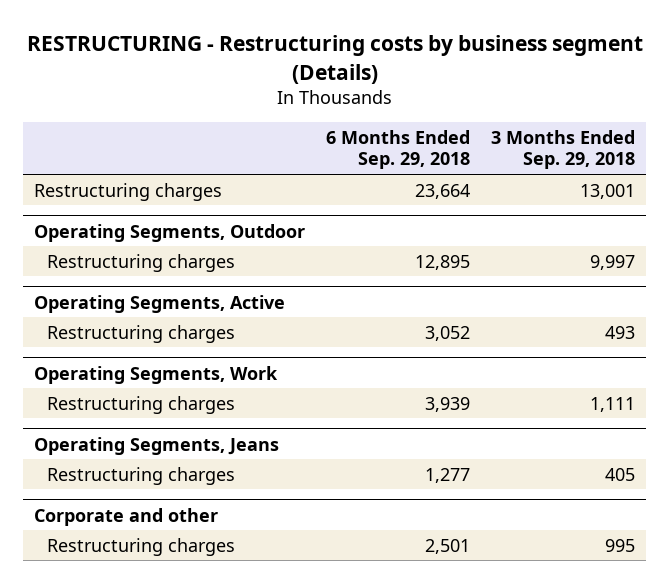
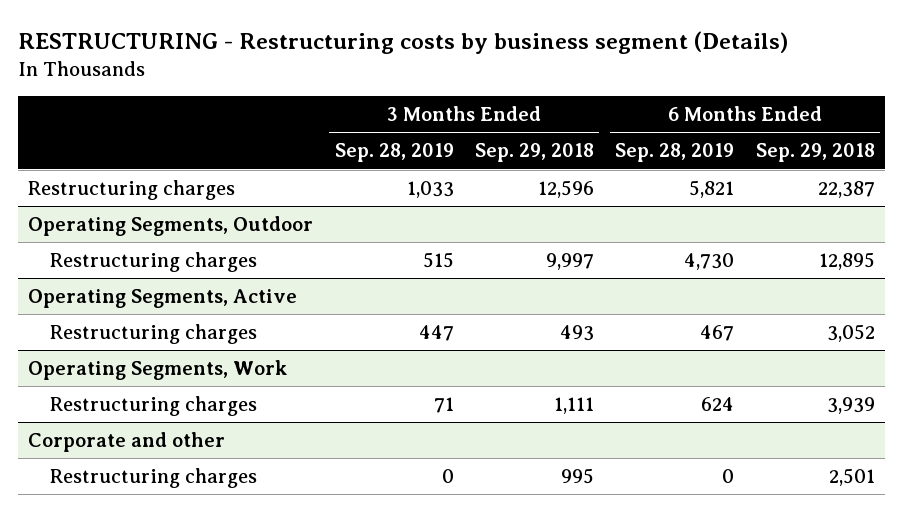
none -> [334,143,454,163] Sep. 28, 2019
none -> [615,143,735,163] Sep. 28, 2019
[415,183,471,199] 23,664 -> [817,181,875,199] 22,387
[580,183,636,199] 13,001 -> [537,180,594,199] 12,596
[33,436,279,455] Operating Segments, Jeans -> none
[46,466,235,485] Restructuring charges -> none

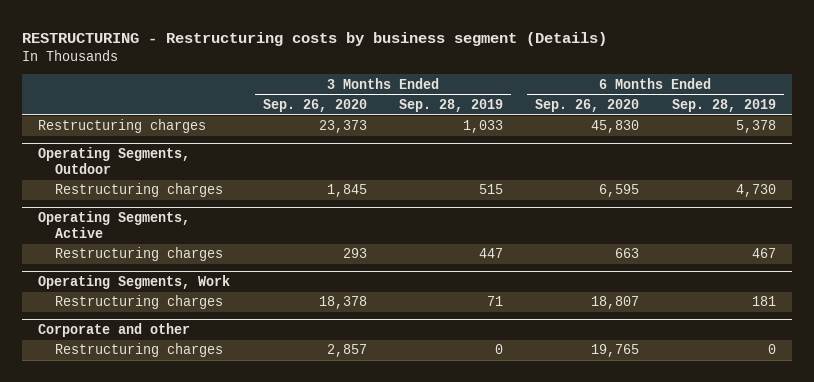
[474,143,594,163] Sep. 29, 2018 -> none
[755,143,875,163] Sep. 29, 2018 -> none
none -> [262,99,367,113] Sep. 26, 2020
none -> [535,99,640,113] Sep. 26, 2020
[689,180,735,199] 5,821 -> [735,120,776,134] 5,378
[701,397,735,412] 624 -> [751,296,776,307] 181

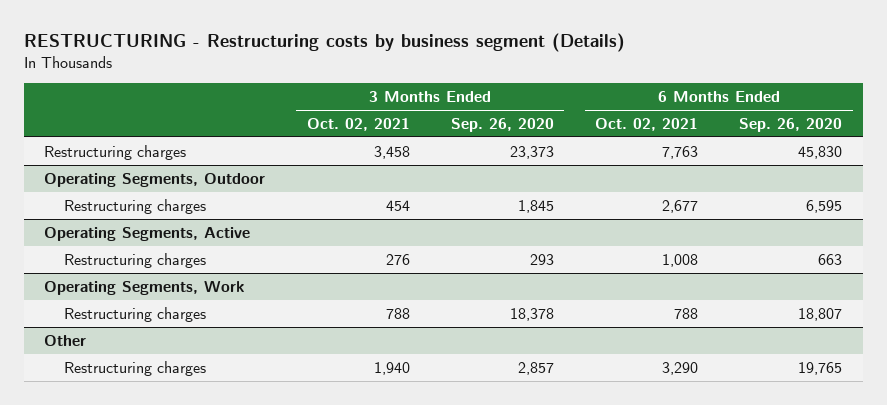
[399,99,504,113] Sep. 28, 2019 -> none
[671,99,776,113] Sep. 28, 2019 -> none
none -> [306,117,410,131] Oct. 02, 2021
none -> [595,117,699,131] Oct. 02, 2021
[38,323,191,338] Corporate and other -> [44,334,87,346] Other

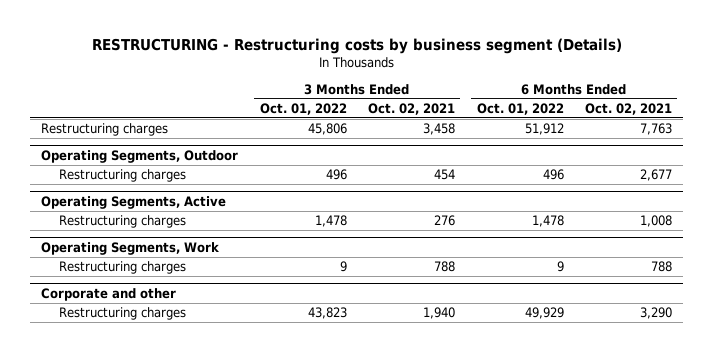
[450,117,554,132] Sep. 26, 2020 -> none
[739,117,843,132] Sep. 26, 2020 -> none
none -> [259,102,347,115] Oct. 01, 2022
none -> [476,102,564,115] Oct. 01, 2022
[44,334,87,346] Other -> [41,287,177,301] Corporate and other

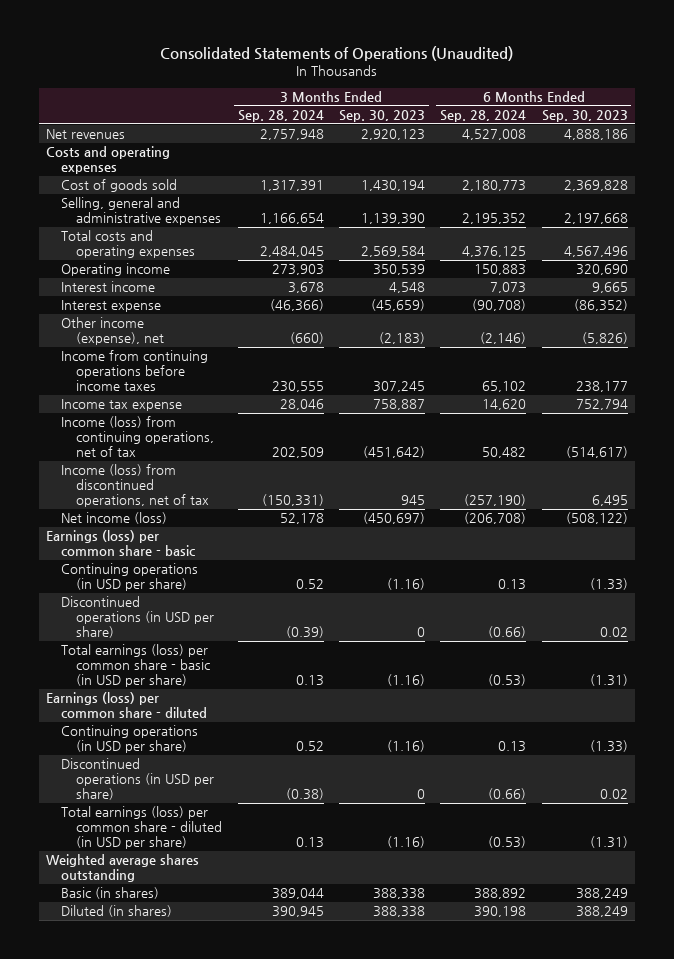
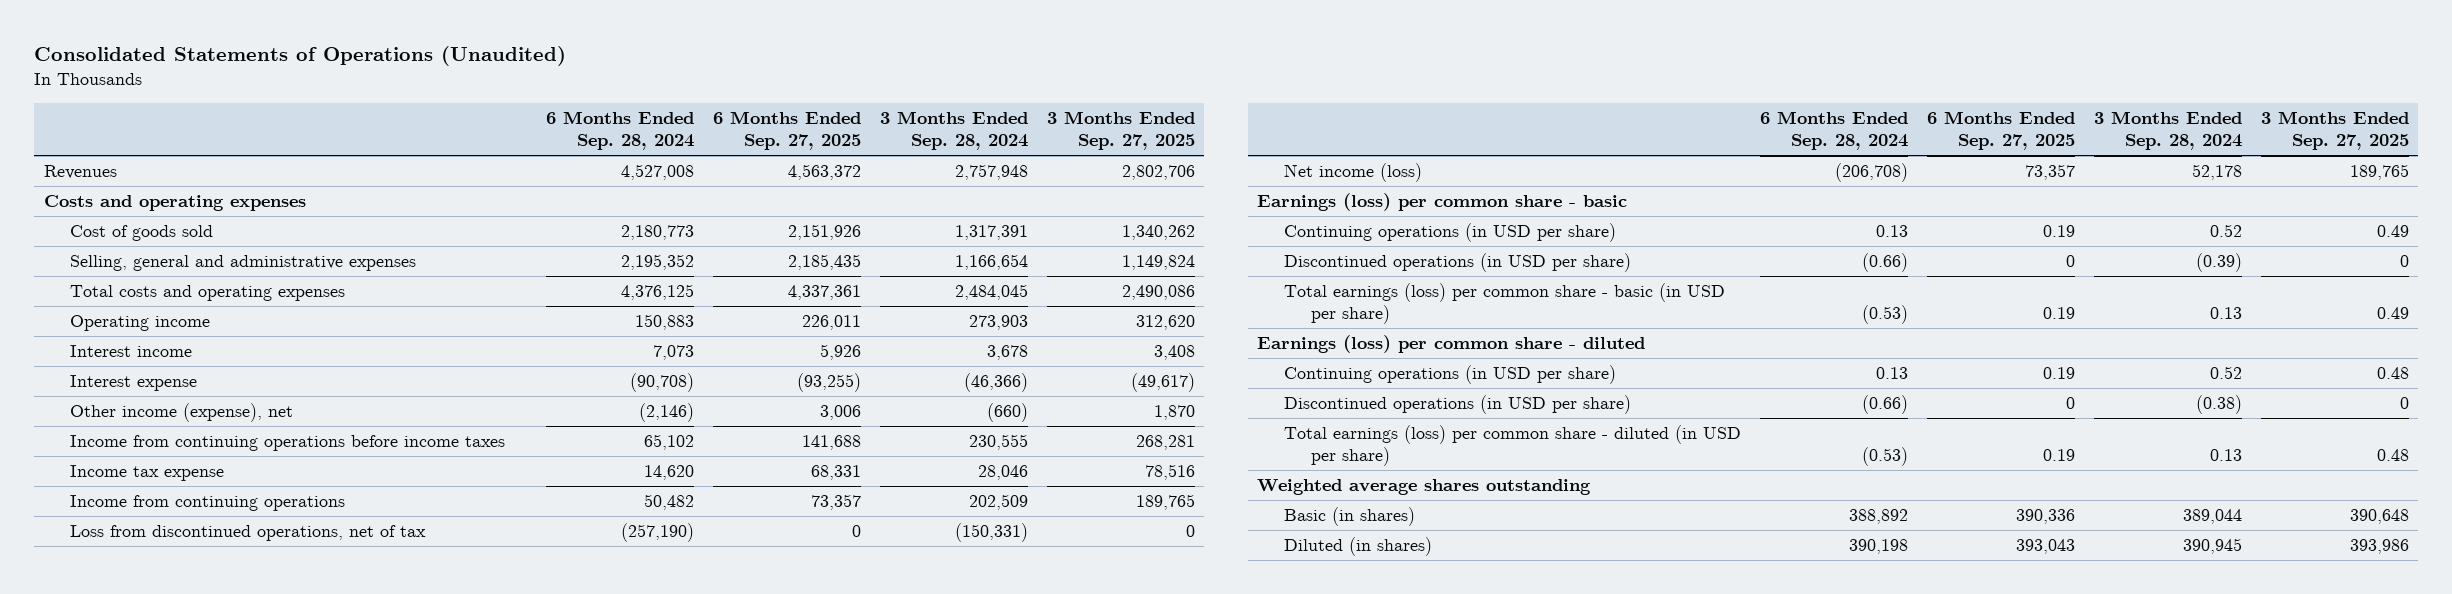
[338,110,425,123] Sep. 30, 2023 -> none
[541,110,628,123] Sep. 30, 2023 -> none
none -> [712,110,861,151] 6 Months Ended Sep. 27, 2025
none -> [1046,110,1195,151] 3 Months Ended Sep. 27, 2025
[46,129,126,140] Net revenues -> [43,164,117,179] Revenues
[61,416,215,458] Income (loss) from continuing operations, net of tax -> [70,494,346,511] Income from continuing operations
[61,464,210,508] Income (loss) from discontinued operations, net of tax -> [70,524,427,541] Loss from discontinued operations, net of tax

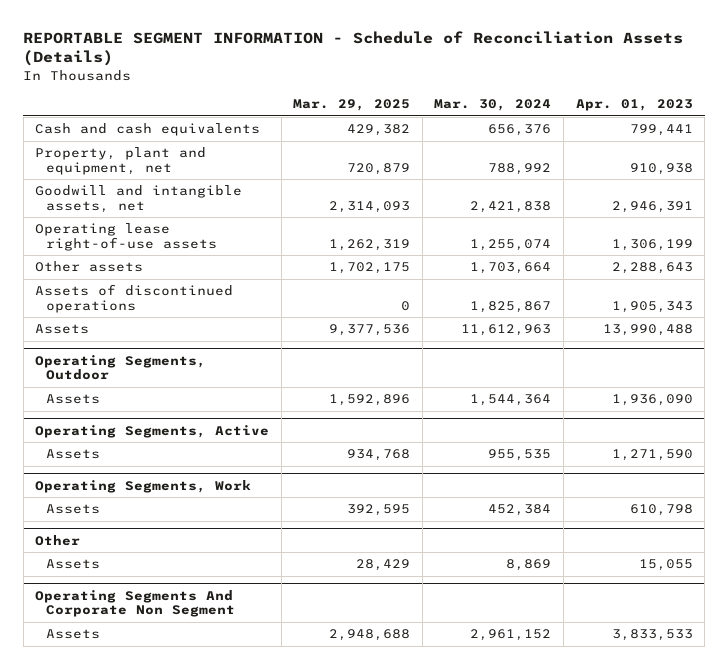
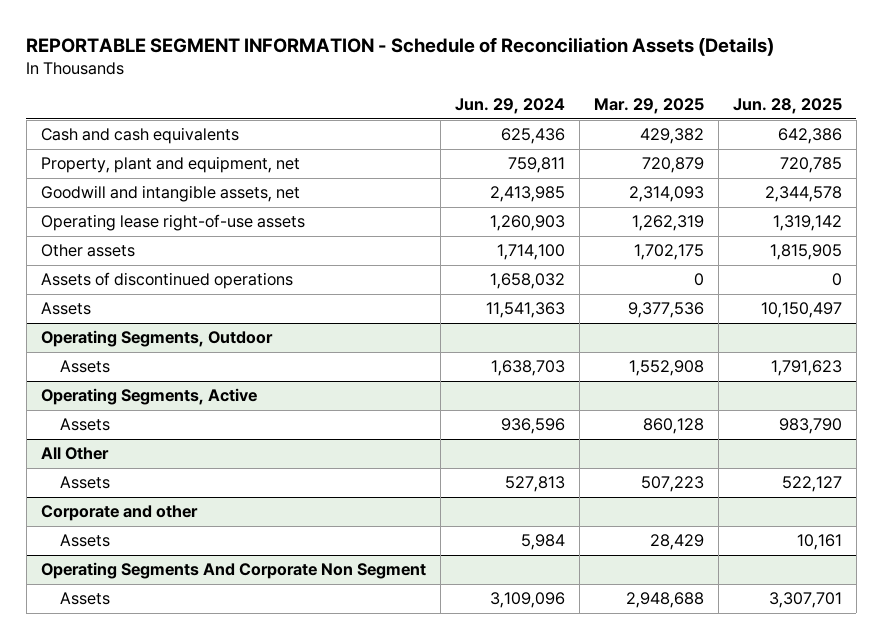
[434,99,552,112] Mar. 30, 2024 -> none
[575,99,693,112] Apr. 01, 2023 -> none
none -> [454,98,565,115] Jun. 29, 2024
none -> [732,98,842,115] Jun. 28, 2025
[329,394,411,407] 1,592,896 -> [628,360,704,377] 1,552,908
[35,479,252,493] Operating Segments, Work -> none
[347,449,411,462] 934,768 -> [642,418,704,435] 860,128
none -> [40,447,109,461] All Other
[347,504,411,517] 392,595 -> [640,476,704,493] 507,223
[35,534,81,546] Other -> [40,505,198,522] Corporate and other

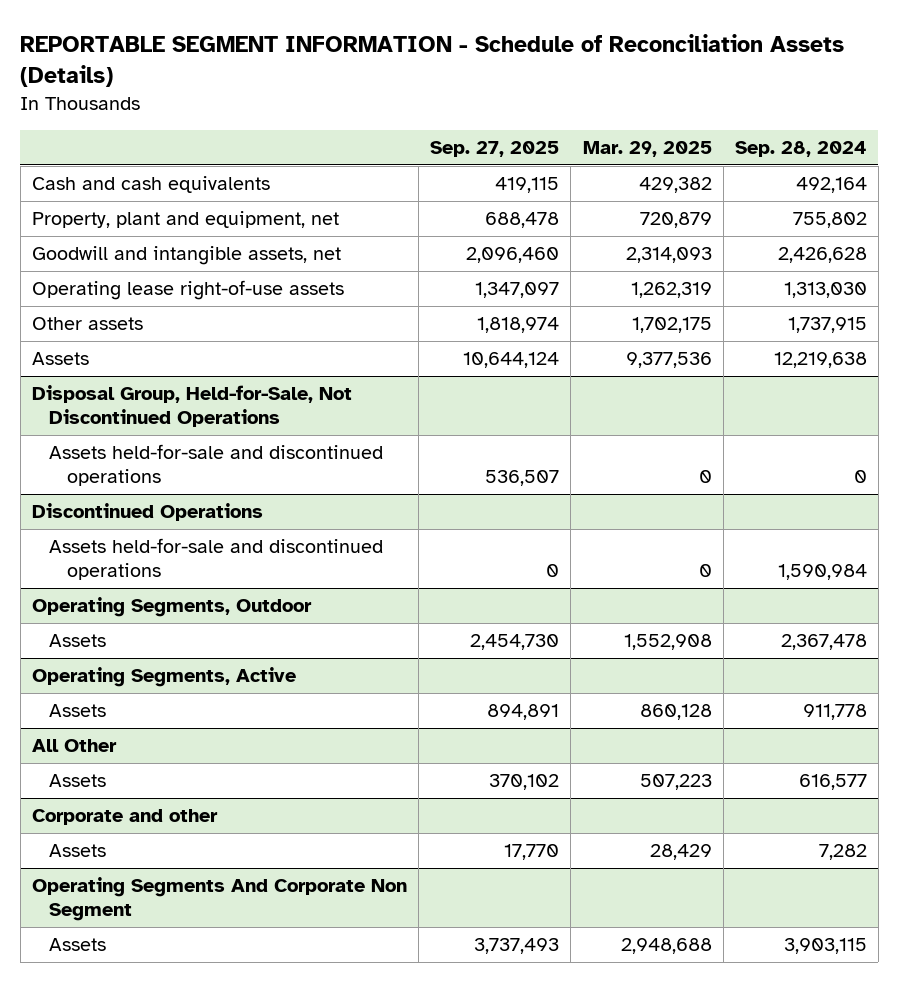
[454,98,565,115] Jun. 29, 2024 -> none
[732,98,842,115] Jun. 28, 2025 -> none
none -> [430,141,560,158] Sep. 27, 2025
none -> [734,141,867,158] Sep. 28, 2024
[40,272,293,290] Assets of discontinued operations -> none
none -> [32,385,353,427] Disposal Group, Held-for-Sale, Not Discontinued Operations
none -> [49,444,384,486] Assets held-for-sale and discontinued operations
none -> [32,503,264,522] Discontinued Operations
none -> [49,538,384,580] Assets held-for-sale and discontinued operations

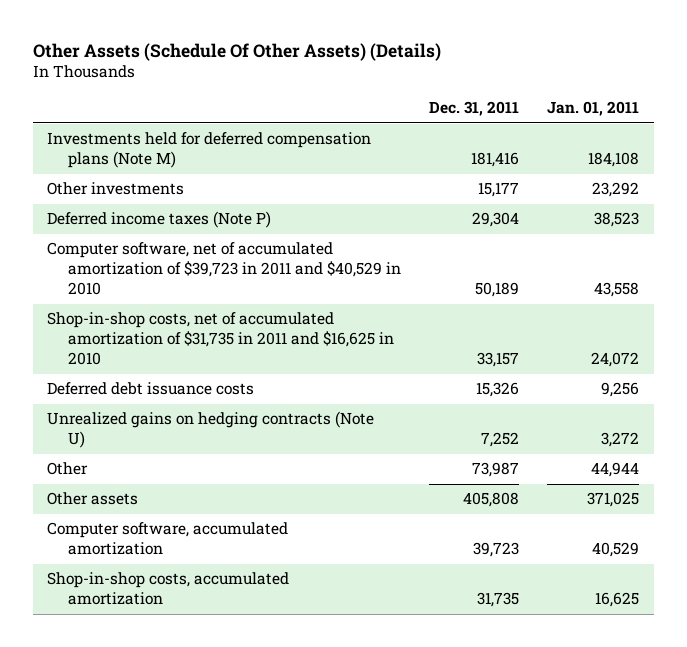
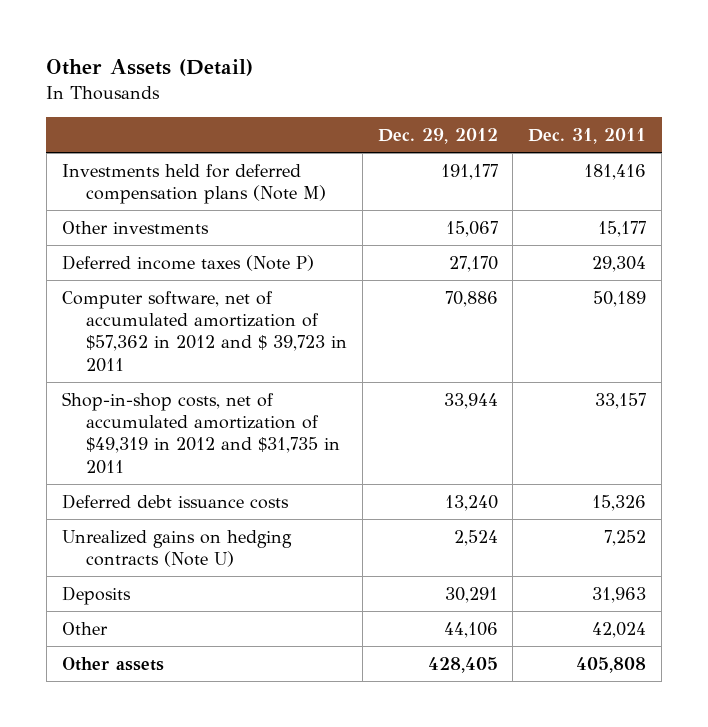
[33,42,442,61] Other Assets (Schedule Of Other Assets) (Details) -> [46,59,254,77] Other Assets (Detail)
[547,101,640,117] Jan. 01, 2011 -> none
none -> [377,127,498,144] Dec. 29, 2012
[47,242,402,296] Computer software, net of accumulated amortization of $39,723 in 2011 and $40,529 in 2010 -> [61,290,347,372] Computer software, net of accumulated amortization of $57,362 in 2012 and $ 39,723 in 2011
[47,312,395,366] Shop-in-shop costs, net of accumulated amortization of $31,735 in 2011 and $16,625 in 2010 -> [61,391,340,474] Shop-in-shop costs, net of accumulated amortization of $49,319 in 2012 and $31,735 in 2011
none -> [61,585,131,605] Deposits
[472,462,520,478] 73,987 -> [592,621,647,638] 42,024
[47,522,289,556] Computer software, accumulated amortization -> none
[47,572,290,606] Shop-in-shop costs, accumulated amortization -> none

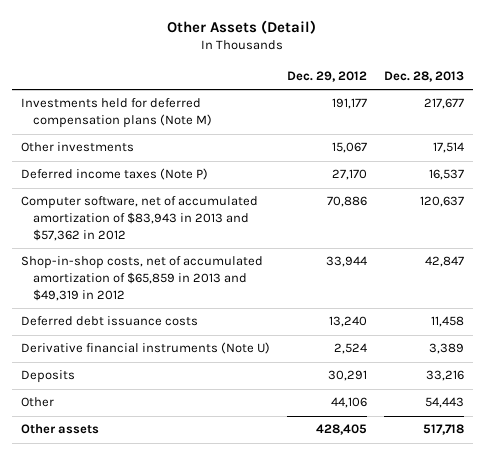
[528,127,647,144] Dec. 31, 2011 -> none
none -> [384,70,465,82] Dec. 28, 2013
[61,290,347,372] Computer software, net of accumulated amortization of $57,362 in 2012 and $ 39,723 in 2011 -> [20,196,258,241] Computer software, net of accumulated amortization of $83,943 in 2013 and $57,362 in 2012
[61,391,340,474] Shop-in-shop costs, net of accumulated amortization of $49,319 in 2012 and $31,735 in 2011 -> [20,256,263,301] Shop-in-shop costs, net of accumulated amortization of $65,859 in 2013 and $49,319 in 2012
[61,529,292,567] Unrealized gains on hedging contracts (Note U) -> [20,342,270,355] Derivative financial instruments (Note U)

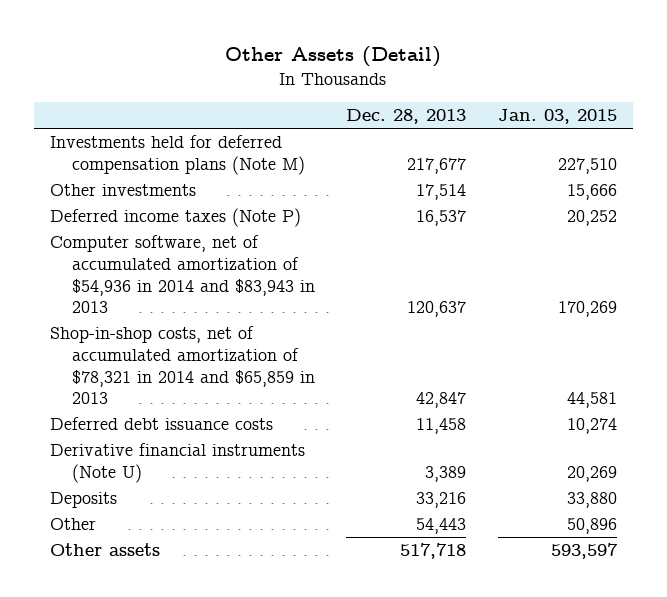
[286,70,367,82] Dec. 29, 2012 -> none
none -> [497,109,617,125] Jan. 03, 2015
[20,196,258,241] Computer software, net of accumulated amortization of $83,943 in 2013 and $57,362 in 2012 -> [49,235,315,314] Computer software, net of accumulated amortization of $54,936 in 2014 and $83,943 in 2013
[20,256,263,301] Shop-in-shop costs, net of accumulated amortization of $65,859 in 2013 and $49,319 in 2012 -> [49,326,315,405] Shop-in-shop costs, net of accumulated amortization of $78,321 in 2014 and $65,859 in 2013

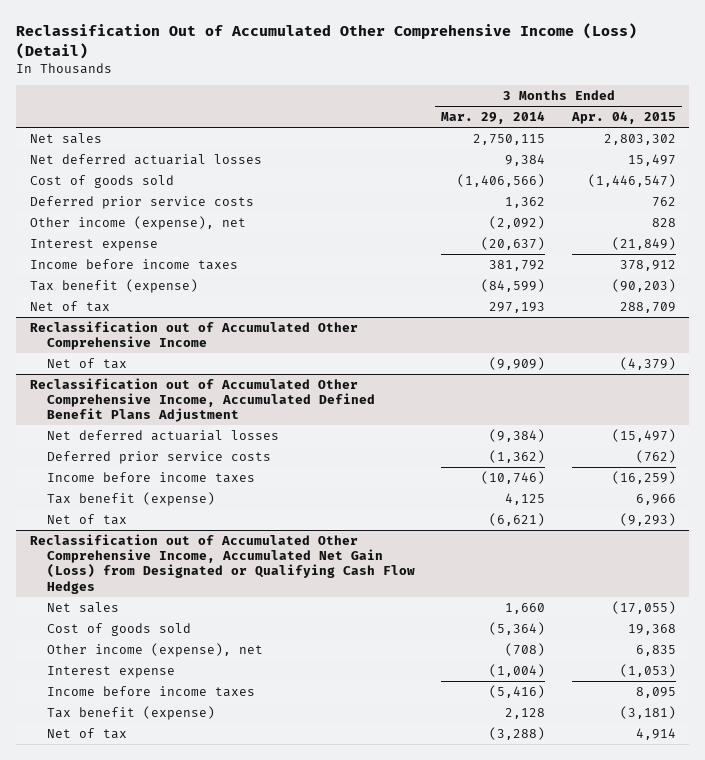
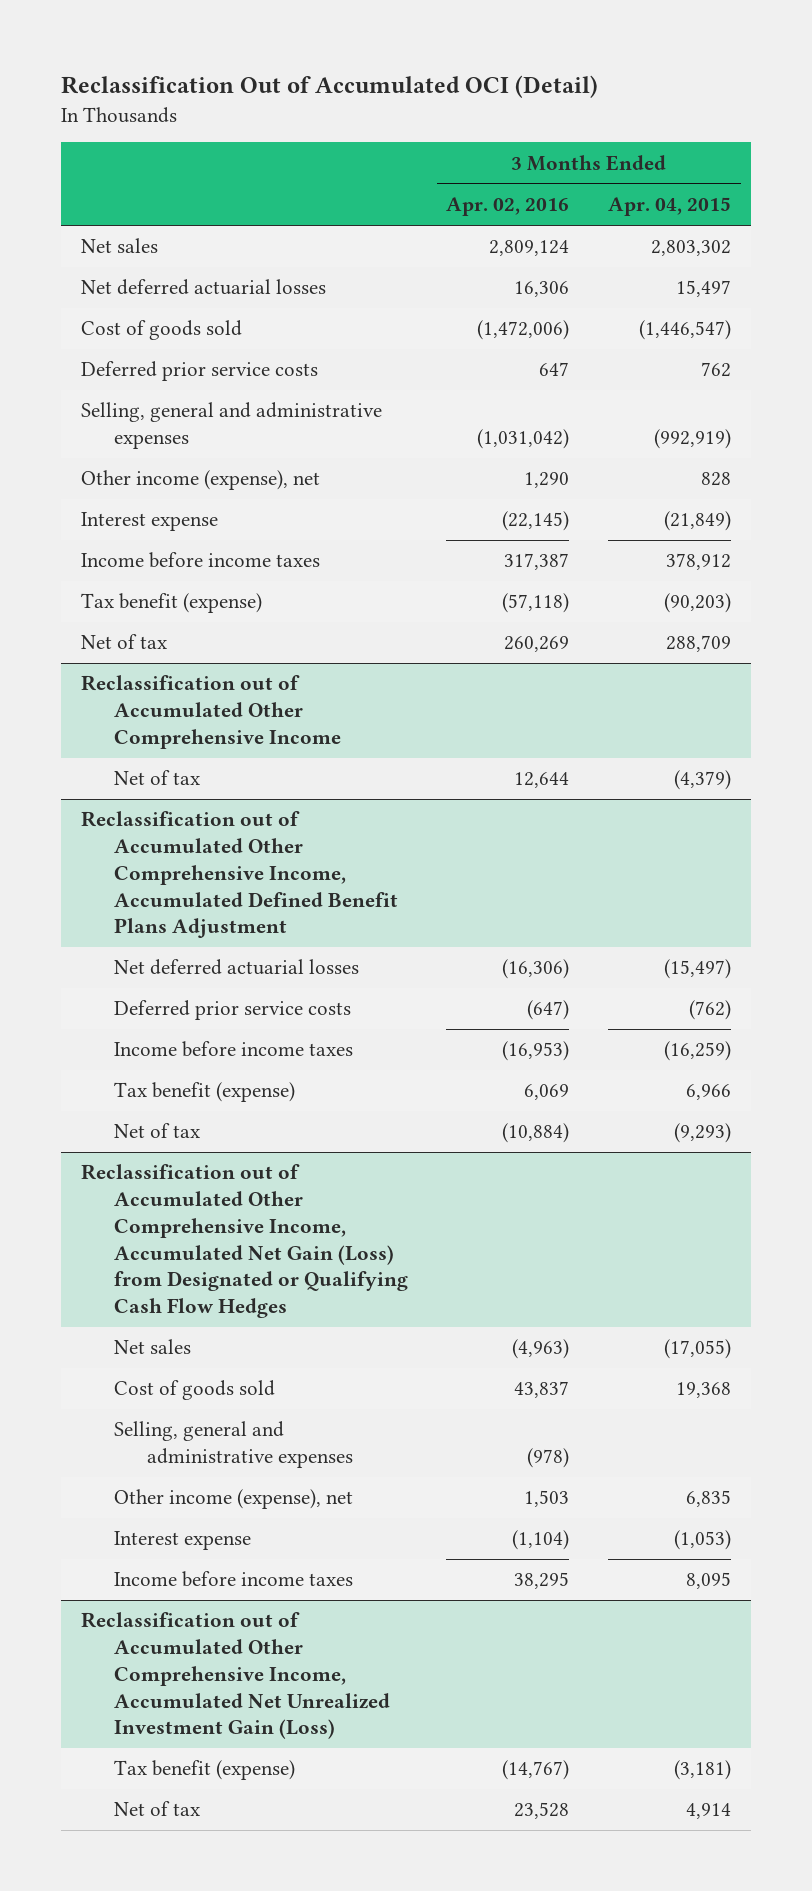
[16,23,638,59] Reclassification Out of Accumulated Other Comprehensive Income (Loss) (Detail) -> [61,75,599,99] Reclassification Out of Accumulated OCI (Detail)
[441,111,546,125] Mar. 29, 2014 -> none
none -> [446,197,570,217] Apr. 02, 2016
none -> [80,402,382,450] Selling, general and administrative expenses
none -> [113,1421,353,1469] Selling, general and administrative expenses
none -> [80,1612,390,1740] Reclassification out of Accumulated Other Comprehensive Income, Accumulated Net Unrealized Investment Gain (Loss)

